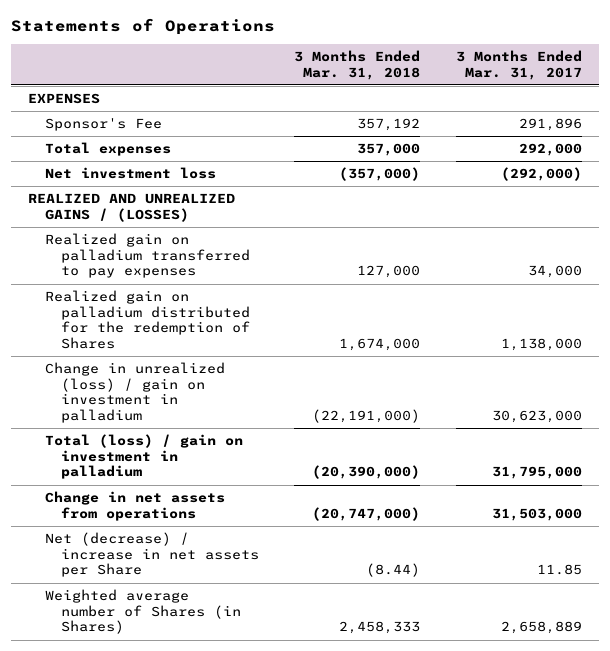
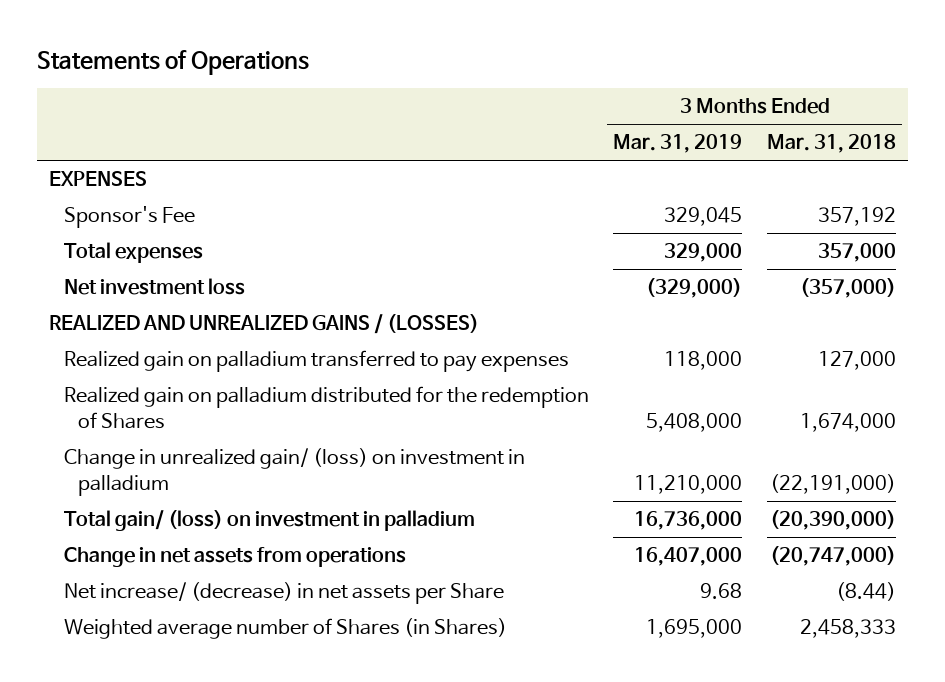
[455,50,582,80] 3 Months Ended Mar. 31, 2017 -> none
none -> [613,134,743,154] Mar. 31, 2019
[44,362,225,423] Change in unrealized (loss) / gain on investment in palladium -> [63,448,525,496] Change in unrealized gain/ (loss) on investment in palladium
[44,434,243,480] Total (loss) / gain on investment in palladium -> [63,510,475,532] Total gain/ (loss) on investment in palladium
[44,532,260,578] Net (decrease) / increase in net assets per Share -> [63,582,504,605] Net increase/ (decrease) in net assets per Share

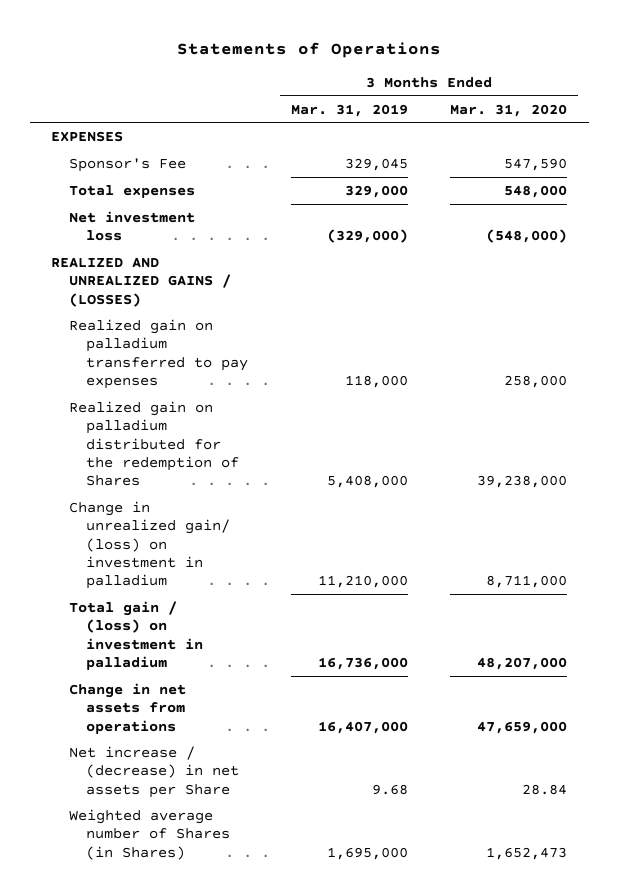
[766,134,896,154] Mar. 31, 2018 -> none
none -> [450,103,568,117] Mar. 31, 2020
[63,510,475,532] Total gain/ (loss) on investment in palladium -> [68,600,204,670] Total gain / (loss) on investment in palladium
[63,582,504,605] Net increase/ (decrease) in net assets per Share -> [68,745,240,798] Net increase / (decrease) in net assets per Share

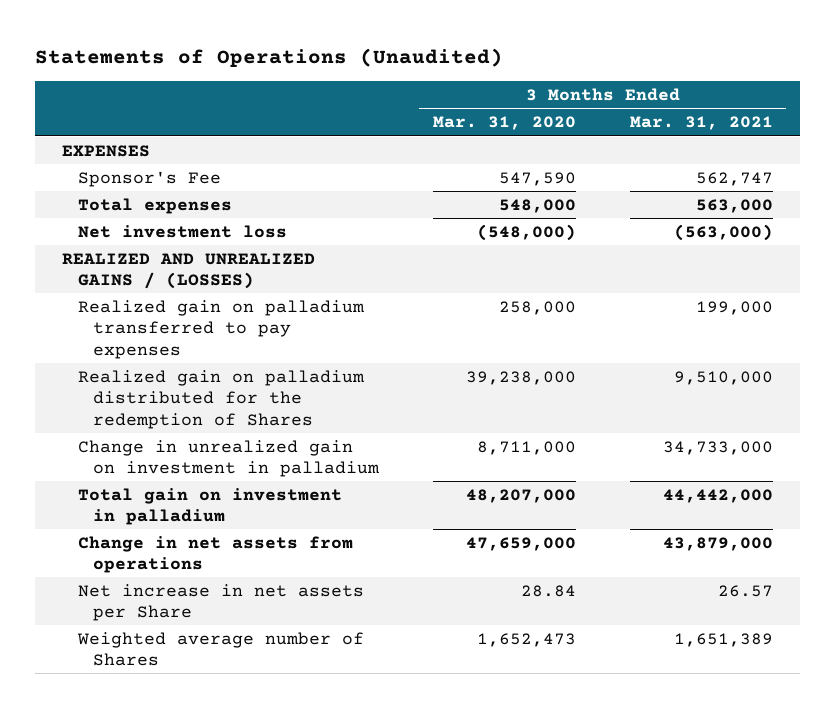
[177,41,442,58] Statements of Operations -> [35,48,504,68] Statements of Operations (Unaudited)
[290,103,408,117] Mar. 31, 2019 -> none
none -> [629,116,773,131] Mar. 31, 2021
[68,500,231,590] Change in unrealized gain/ (loss) on investment in palladium -> [77,439,380,478] Change in unrealized gain on investment in palladium
[68,600,204,670] Total gain / (loss) on investment in palladium -> [77,487,342,526] Total gain on investment in palladium
[68,745,240,798] Net increase / (decrease) in net assets per Share -> [77,583,364,622] Net increase in net assets per Share
[68,808,231,860] Weighted average number of Shares (in Shares) -> [76,631,364,667] Weighted average number of Shares

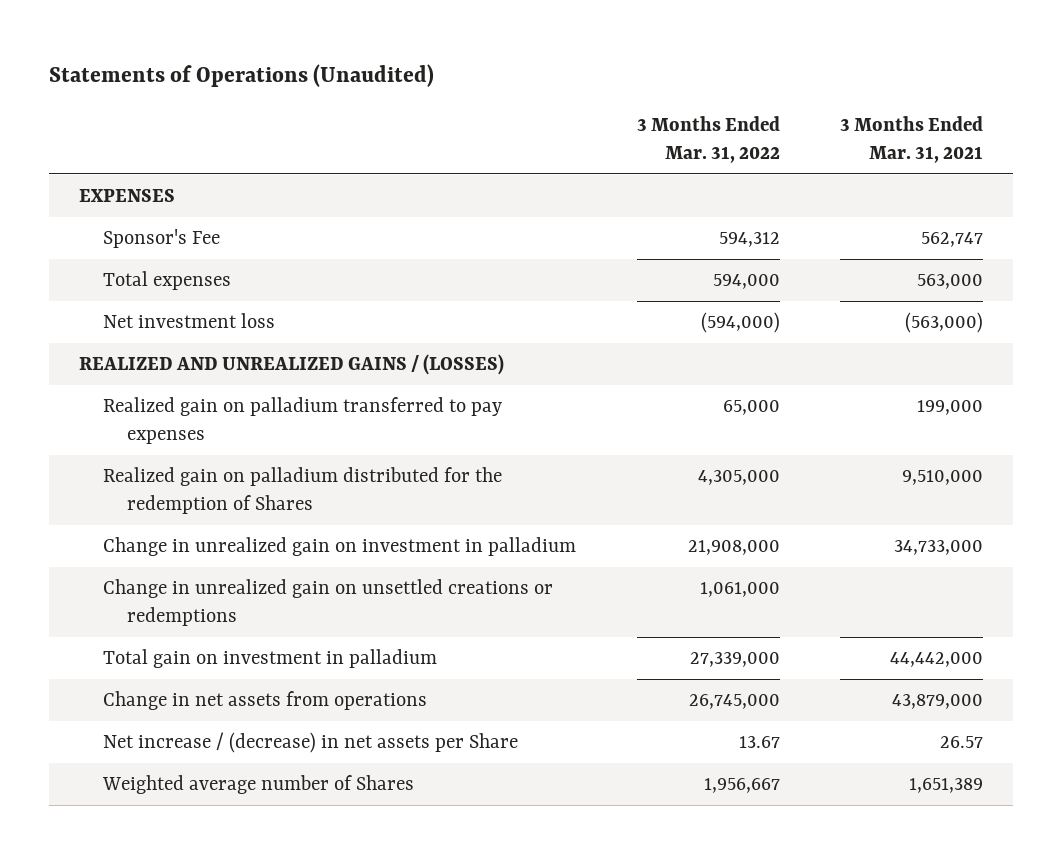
[432,116,576,131] Mar. 31, 2020 -> none
none -> [636,115,780,163] 3 Months Ended Mar. 31, 2022
none -> [103,578,554,626] Change in unrealized gain on unsettled creations or redemptions
[77,583,364,622] Net increase in net assets per Share -> [103,731,519,753] Net increase / (decrease) in net assets per Share

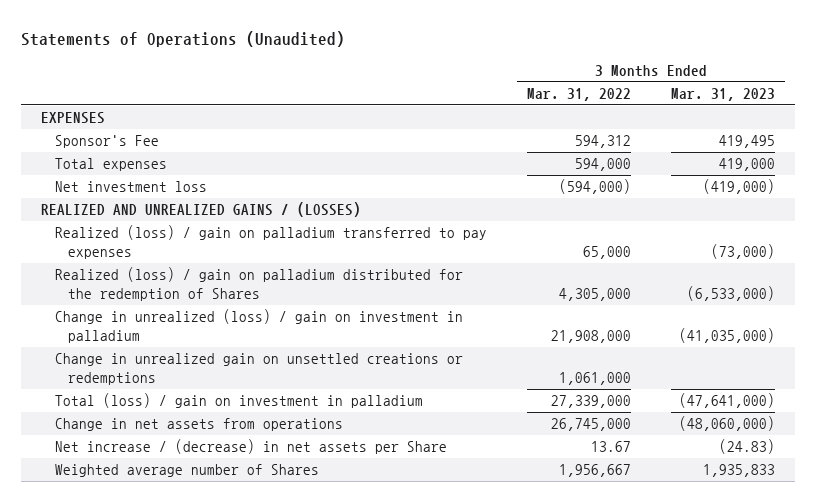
[839,115,983,163] 3 Months Ended Mar. 31, 2021 -> none
none -> [671,87,776,101] Mar. 31, 2023
[103,396,503,444] Realized gain on palladium transferred to pay expenses -> [54,225,487,260] Realized (loss) / gain on palladium transferred to pay expenses
[103,466,503,514] Realized gain on palladium distributed for the redemption of Shares -> [54,267,463,302] Realized (loss) / gain on palladium distributed for the redemption of Shares
[103,536,577,556] Change in unrealized gain on investment in palladium -> [54,309,463,344] Change in unrealized (loss) / gain on investment in palladium
[103,648,438,668] Total gain on investment in palladium -> [54,393,423,409] Total (loss) / gain on investment in palladium

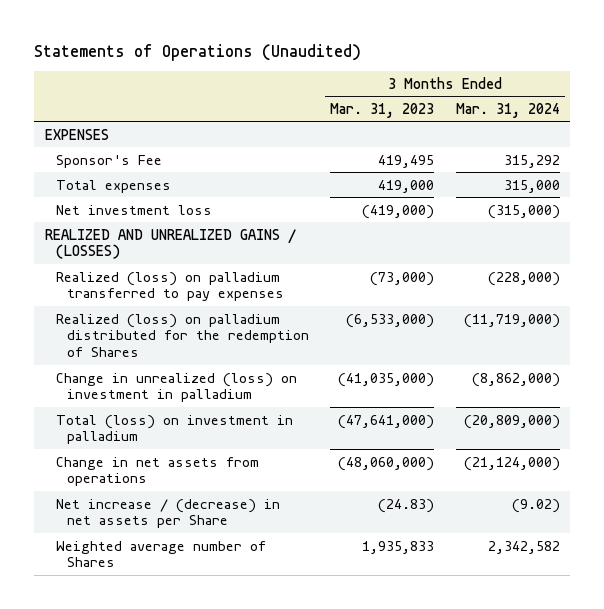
[526,87,631,101] Mar. 31, 2022 -> none
none -> [455,102,560,118] Mar. 31, 2024
[54,353,463,386] Change in unrealized gain on unsettled creations or redemptions -> none
[54,225,487,260] Realized (loss) / gain on palladium transferred to pay expenses -> [55,271,284,302] Realized (loss) on palladium transferred to pay expenses
[54,267,463,302] Realized (loss) / gain on palladium distributed for the redemption of Shares -> [55,313,309,358] Realized (loss) on palladium distributed for the redemption of Shares
[54,309,463,344] Change in unrealized (loss) / gain on investment in palladium -> [55,372,297,403] Change in unrealized (loss) on investment in palladium
[54,393,423,409] Total (loss) / gain on investment in palladium -> [55,414,293,445] Total (loss) on investment in palladium

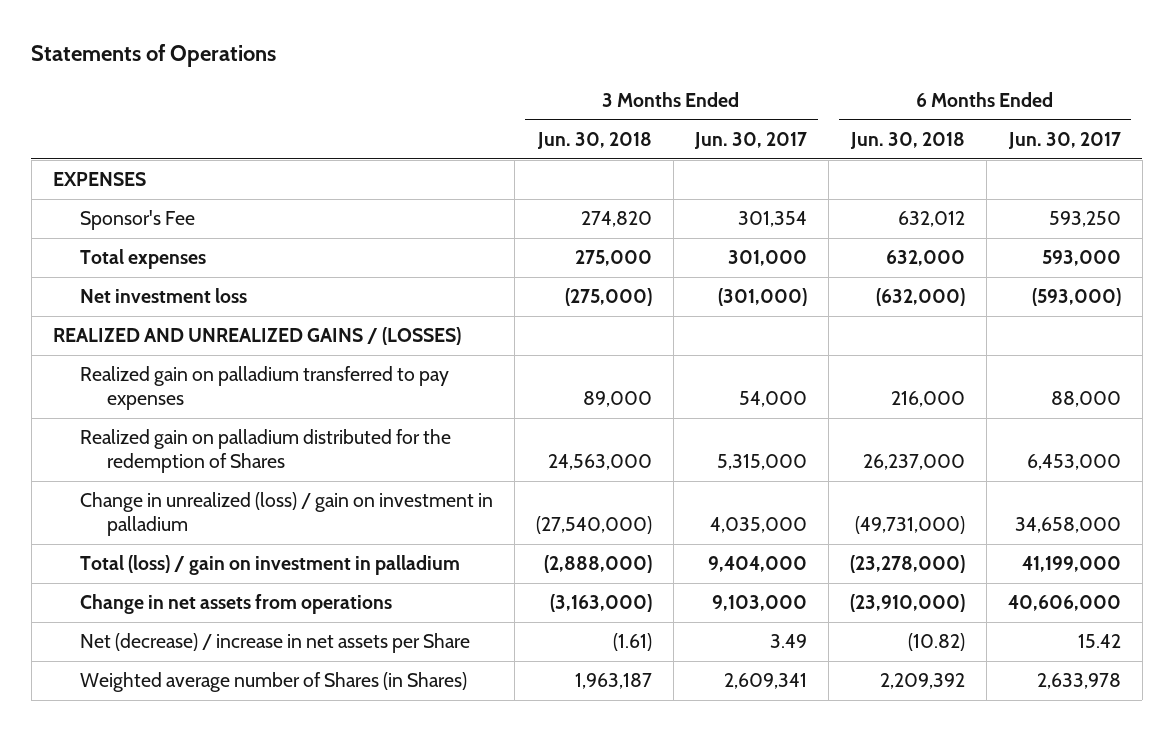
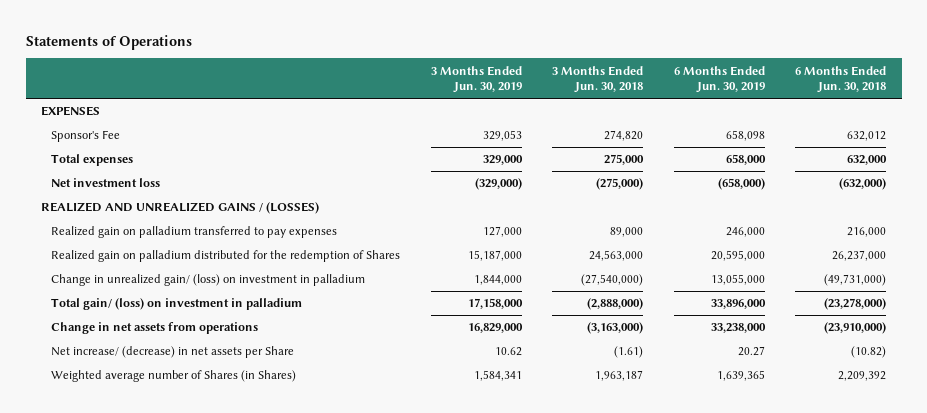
[693,131,807,149] Jun. 30, 2017 -> none
[1007,131,1121,149] Jun. 30, 2017 -> none
none -> [430,65,522,94] 3 Months Ended Jun. 30, 2019
none -> [673,65,765,94] 6 Months Ended Jun. 30, 2019
[79,492,493,536] Change in unrealized (loss) / gain on investment in palladium -> [51,274,366,287] Change in unrealized gain/ (loss) on investment in palladium
[79,555,460,576] Total (loss) / gain on investment in palladium -> [51,298,303,311] Total gain/ (loss) on investment in palladium
[79,633,470,654] Net (decrease) / increase in net assets per Share -> [51,346,295,359] Net increase/ (decrease) in net assets per Share

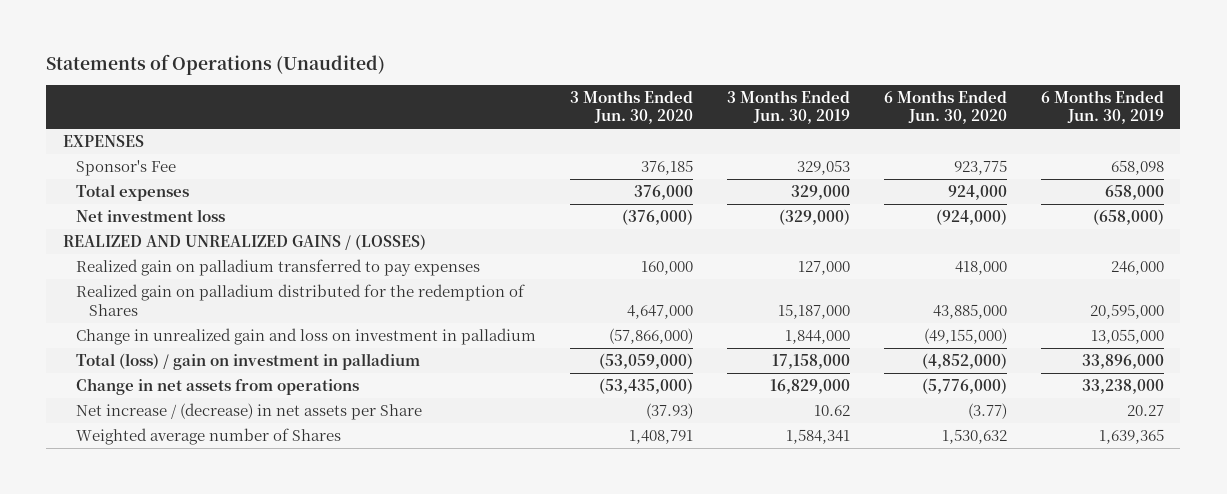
[25,34,192,50] Statements of Operations -> [46,53,386,75] Statements of Operations (Unaudited)
[552,65,644,94] 3 Months Ended Jun. 30, 2018 -> none
[795,65,887,94] 6 Months Ended Jun. 30, 2018 -> none
none -> [569,89,693,125] 3 Months Ended Jun. 30, 2020
none -> [883,89,1007,125] 6 Months Ended Jun. 30, 2020
[51,274,366,287] Change in unrealized gain/ (loss) on investment in palladium -> [75,327,536,345] Change in unrealized gain and loss on investment in palladium
[51,298,303,311] Total gain/ (loss) on investment in palladium -> [75,352,420,370] Total (loss) / gain on investment in palladium
[51,346,295,359] Net increase/ (decrease) in net assets per Share -> [75,402,422,420] Net increase / (decrease) in net assets per Share
[51,370,297,383] Weighted average number of Shares (in Shares) -> [75,427,341,445] Weighted average number of Shares

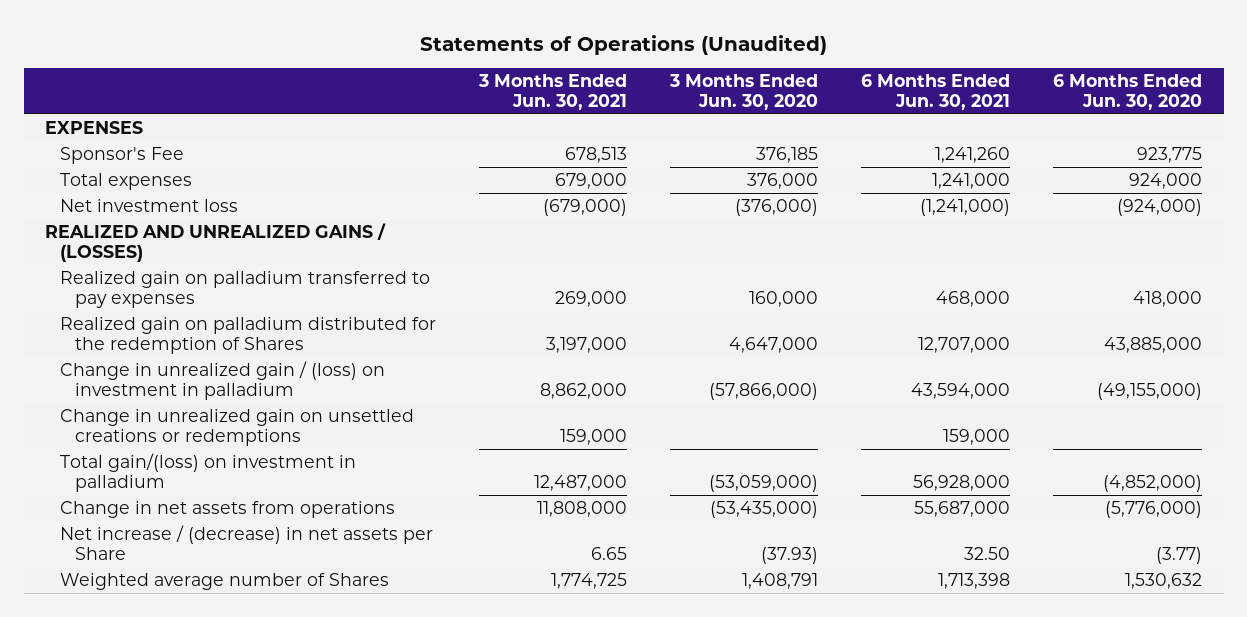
[726,89,850,125] 3 Months Ended Jun. 30, 2019 -> none
[1040,89,1164,125] 6 Months Ended Jun. 30, 2019 -> none
none -> [478,73,628,111] 3 Months Ended Jun. 30, 2021
none -> [861,73,1011,111] 6 Months Ended Jun. 30, 2021
[75,327,536,345] Change in unrealized gain and loss on investment in palladium -> [60,360,386,401] Change in unrealized gain / (loss) on investment in palladium
none -> [60,408,415,447] Change in unrealized gain on unsettled creations or redemptions
[75,352,420,370] Total (loss) / gain on investment in palladium -> [60,452,357,493] Total gain/(loss) on investment in palladium

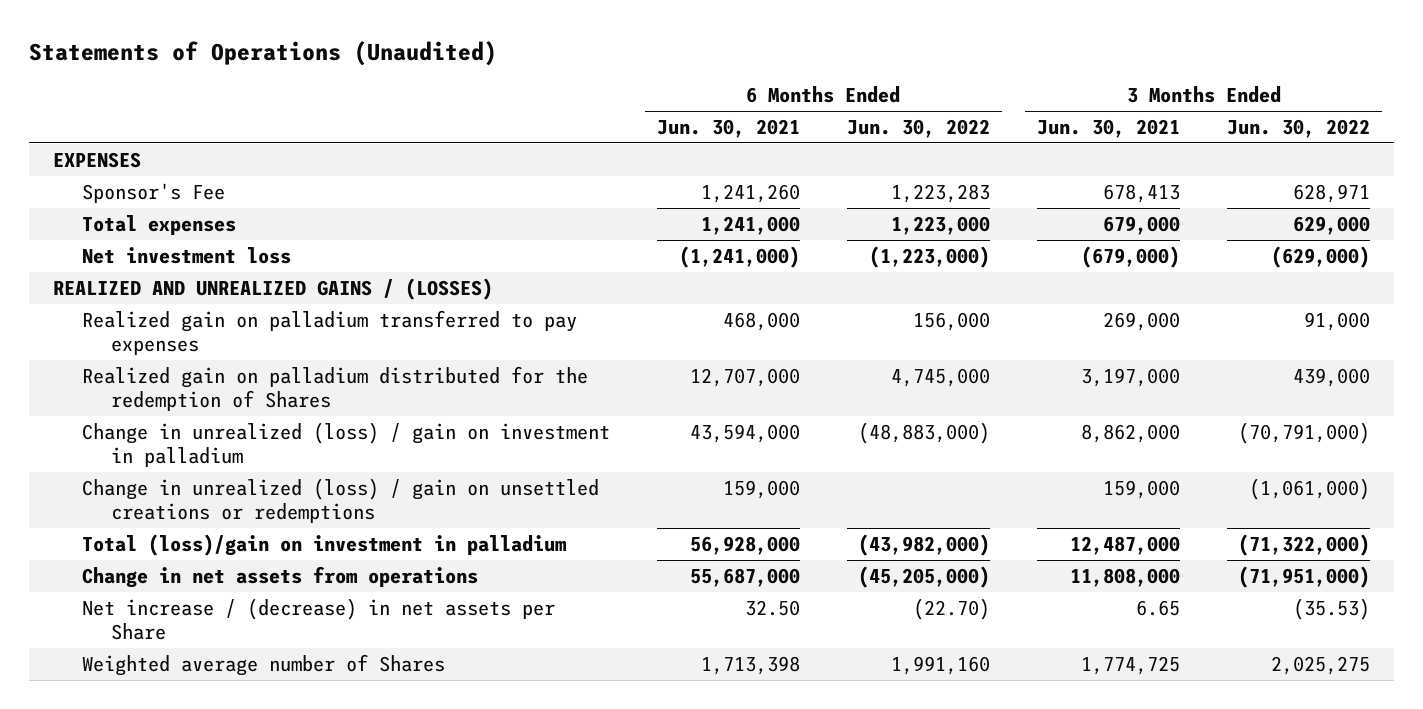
[669,73,819,111] 3 Months Ended Jun. 30, 2020 -> none
[1053,73,1203,111] 6 Months Ended Jun. 30, 2020 -> none
none -> [846,119,990,139] Jun. 30, 2022
none -> [1227,119,1371,139] Jun. 30, 2022
[565,146,628,163] 678,513 -> [1103,183,1181,203] 678,413
[60,360,386,401] Change in unrealized gain / (loss) on investment in palladium -> [81,421,610,468] Change in unrealized (loss) / gain on investment in palladium
[60,408,415,447] Change in unrealized gain on unsettled creations or redemptions -> [81,477,599,524] Change in unrealized (loss) / gain on unsettled creations or redemptions
[60,452,357,493] Total gain/(loss) on investment in palladium -> [81,533,567,556] Total (loss)/gain on investment in palladium

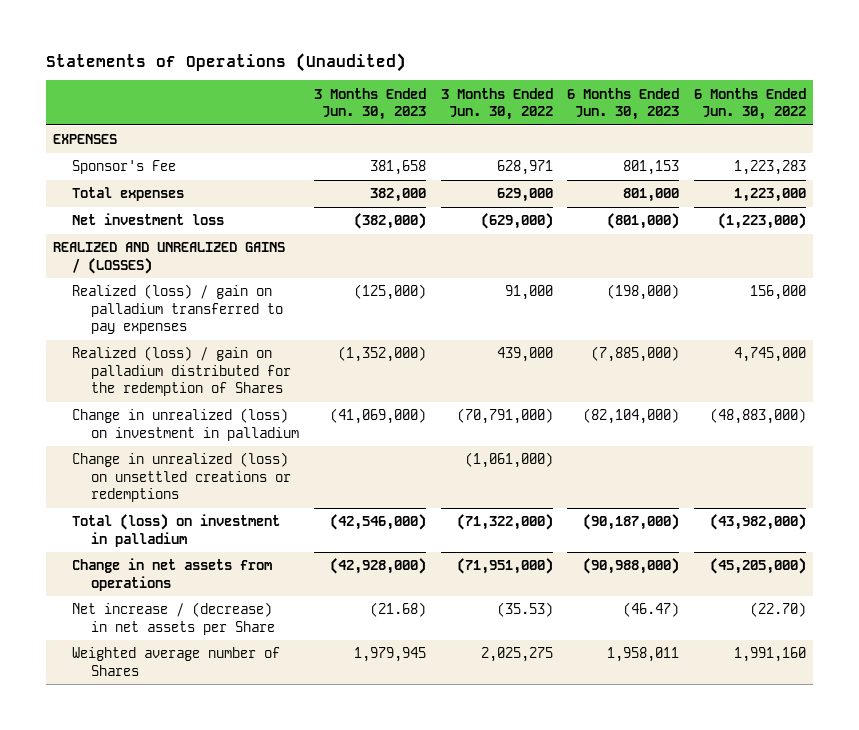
[656,119,800,139] Jun. 30, 2021 -> none
[1037,119,1181,139] Jun. 30, 2021 -> none
none -> [313,87,426,120] 3 Months Ended Jun. 30, 2023
none -> [567,87,680,120] 6 Months Ended Jun. 30, 2023
[81,309,577,356] Realized gain on palladium transferred to pay expenses -> [72,284,284,335] Realized (loss) / gain on palladium transferred to pay expenses
[81,365,588,412] Realized gain on palladium distributed for the redemption of Shares -> [72,346,292,397] Realized (loss) / gain on palladium distributed for the redemption of Shares
[81,421,610,468] Change in unrealized (loss) / gain on investment in palladium -> [72,408,300,441] Change in unrealized (loss) on investment in palladium
[81,477,599,524] Change in unrealized (loss) / gain on unsettled creations or redemptions -> [72,452,292,503] Change in unrealized (loss) on unsettled creations or redemptions
[81,533,567,556] Total (loss)/gain on investment in palladium -> [72,514,281,547] Total (loss) on investment in palladium

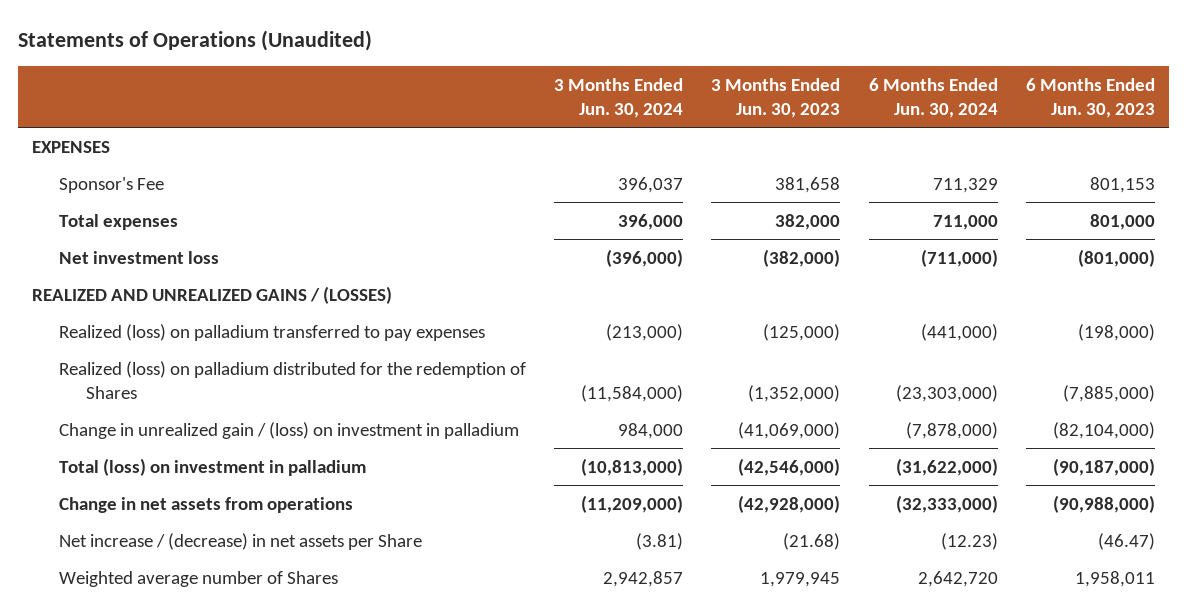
[440,87,553,120] 3 Months Ended Jun. 30, 2022 -> none
[694,87,807,120] 6 Months Ended Jun. 30, 2022 -> none
none -> [554,77,684,118] 3 Months Ended Jun. 30, 2024
none -> [868,77,998,118] 6 Months Ended Jun. 30, 2024
[72,452,292,503] Change in unrealized (loss) on unsettled creations or redemptions -> none
[72,284,284,335] Realized (loss) / gain on palladium transferred to pay expenses -> [59,323,486,341] Realized (loss) on palladium transferred to pay expenses
[72,346,292,397] Realized (loss) / gain on palladium distributed for the redemption of Shares -> [59,360,527,399] Realized (loss) on palladium distributed for the redemption of Shares
[72,408,300,441] Change in unrealized (loss) on investment in palladium -> [59,421,520,439] Change in unrealized gain / (loss) on investment in palladium

